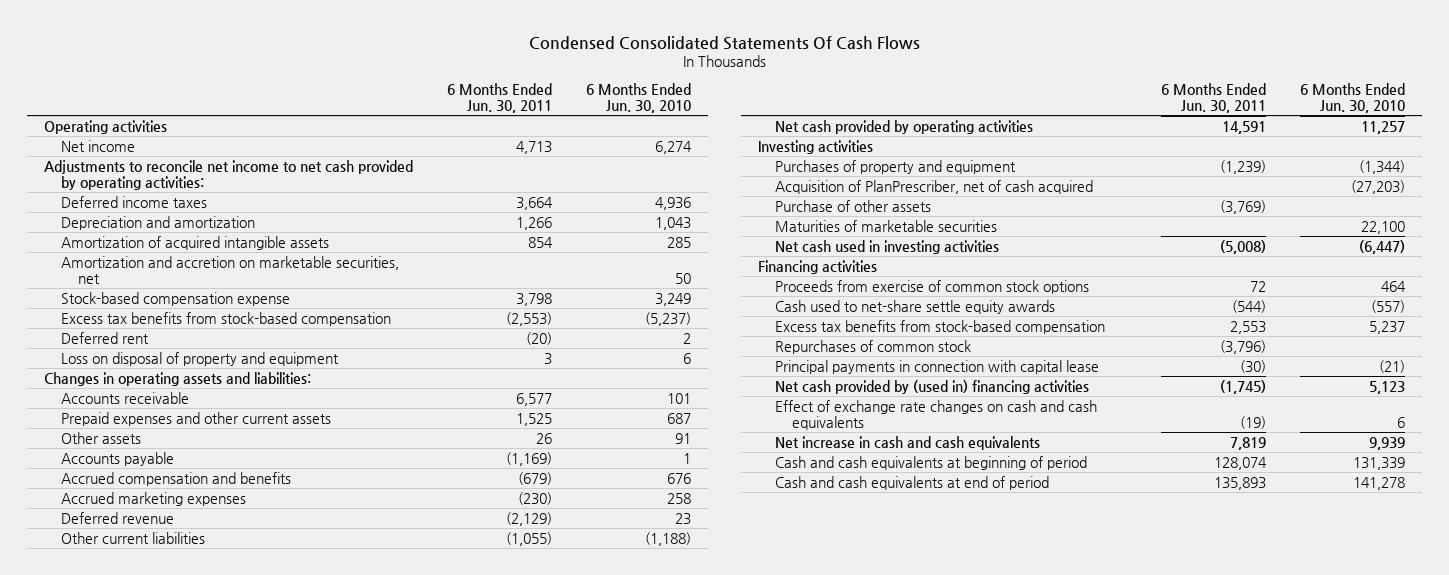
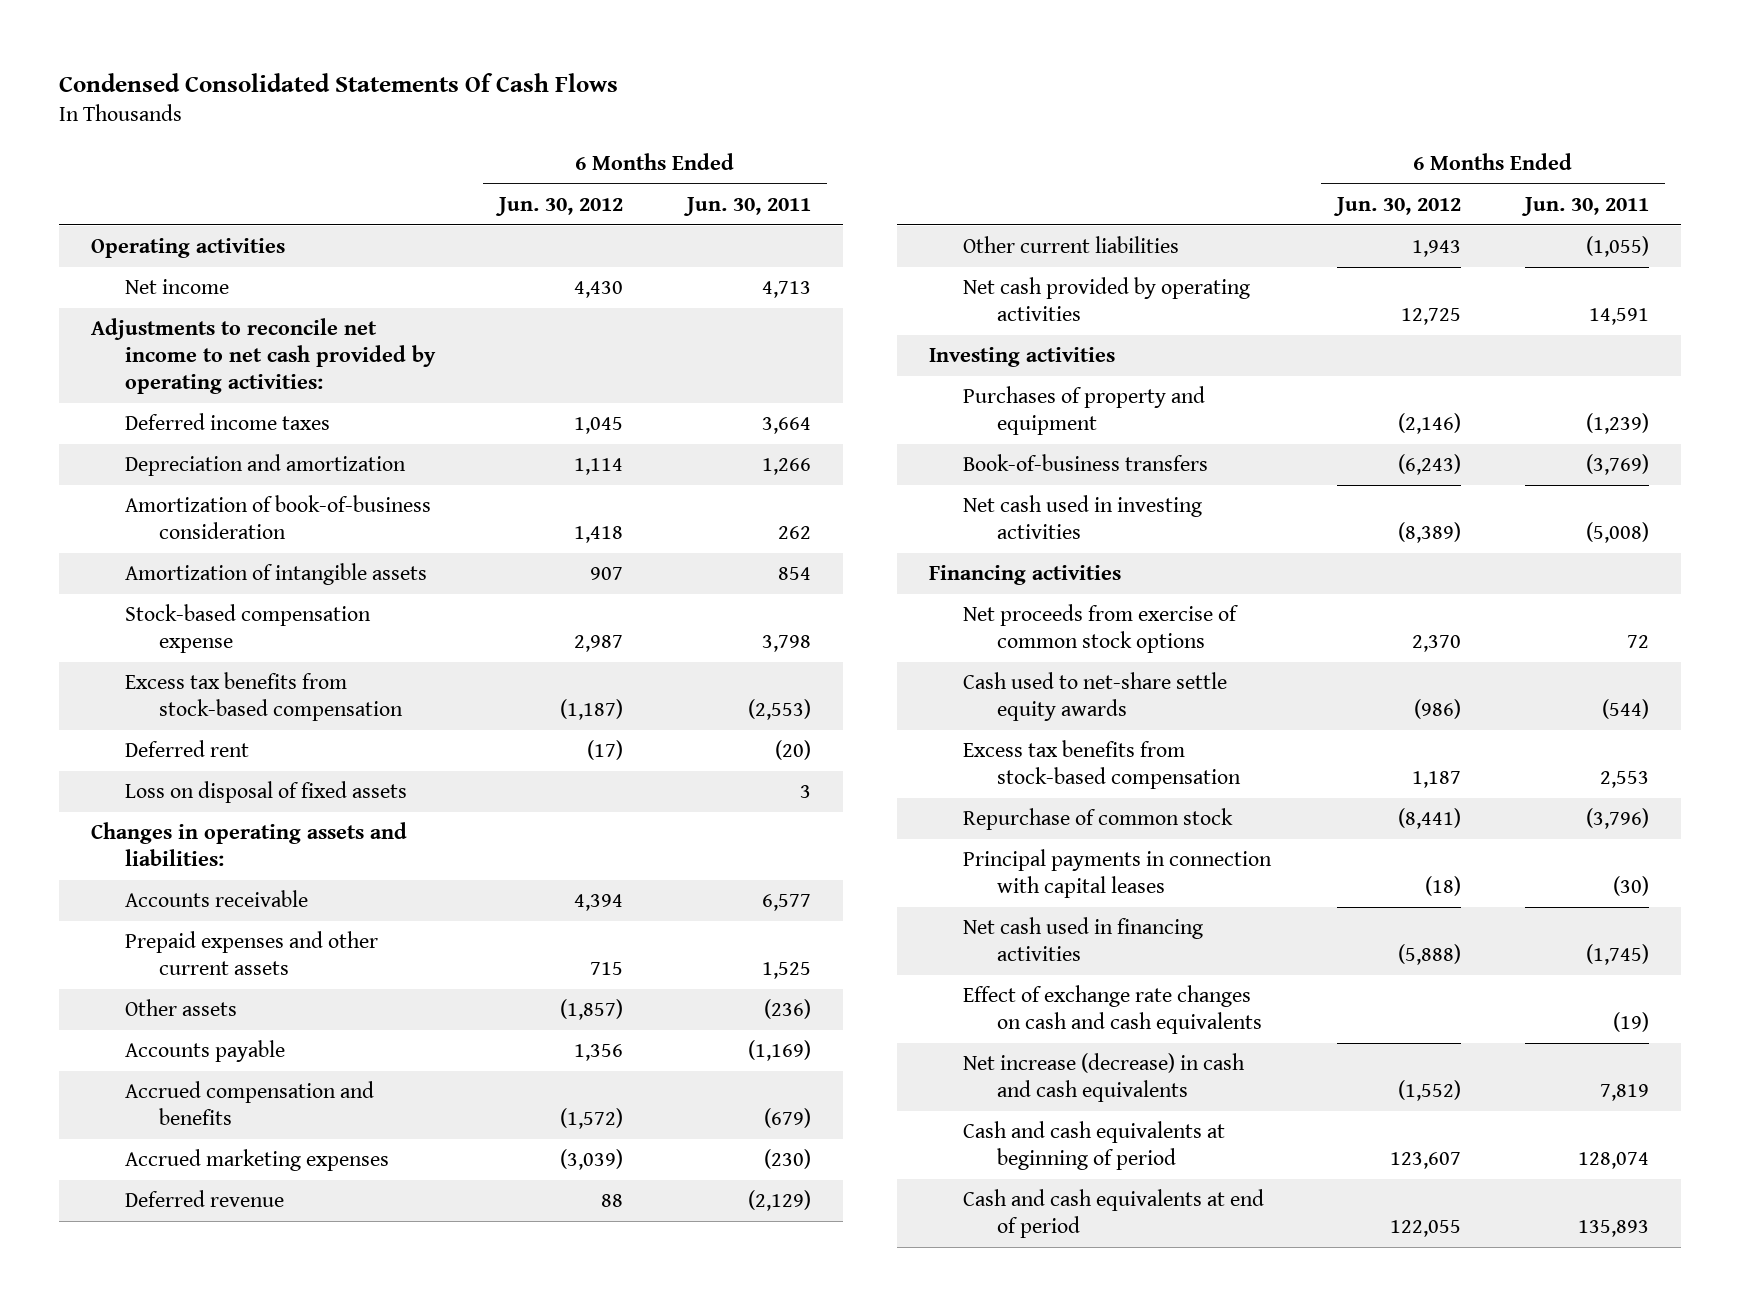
[585,83,691,114] 6 Months Ended Jun. 30, 2010 -> none
none -> [495,196,624,216] Jun. 30, 2012
[61,255,400,284] Amortization and accretion on marketable securities, net -> none
none -> [125,495,432,540] Amortization of book-of-business consideration
[61,235,330,250] Amortization of acquired intangible assets -> [125,563,428,586] Amortization of intangible assets
[61,351,340,366] Loss on disposal of property and equipment -> [125,781,408,804] Loss on disposal of fixed assets
[536,432,553,444] 26 -> [764,999,812,1020] (236)
[775,179,1094,194] Acquisition of PlanPrescriber, net of cash acquired -> none
[775,219,998,232] Maturities of marketable securities -> none
[775,199,932,212] Purchase of other assets -> [963,454,1209,472] Book-of-business transfers
[775,279,1090,294] Proceeds from exercise of common stock options -> [963,604,1240,654] Net proceeds from exercise of common stock options
[775,339,972,354] Repurchases of common stock -> [963,808,1234,831] Repurchase of common stock
[775,359,1100,374] Principal payments in connection with capital lease -> [963,849,1273,899] Principal payments in connection with capital leases
[775,379,1090,394] Net cash provided by (used in) financing activities -> [963,917,1204,962] Net cash used in financing activities
[775,435,1041,450] Net increase in cash and cash equivalents -> [963,1053,1246,1103] Net increase (decrease) in cash and cash equivalents

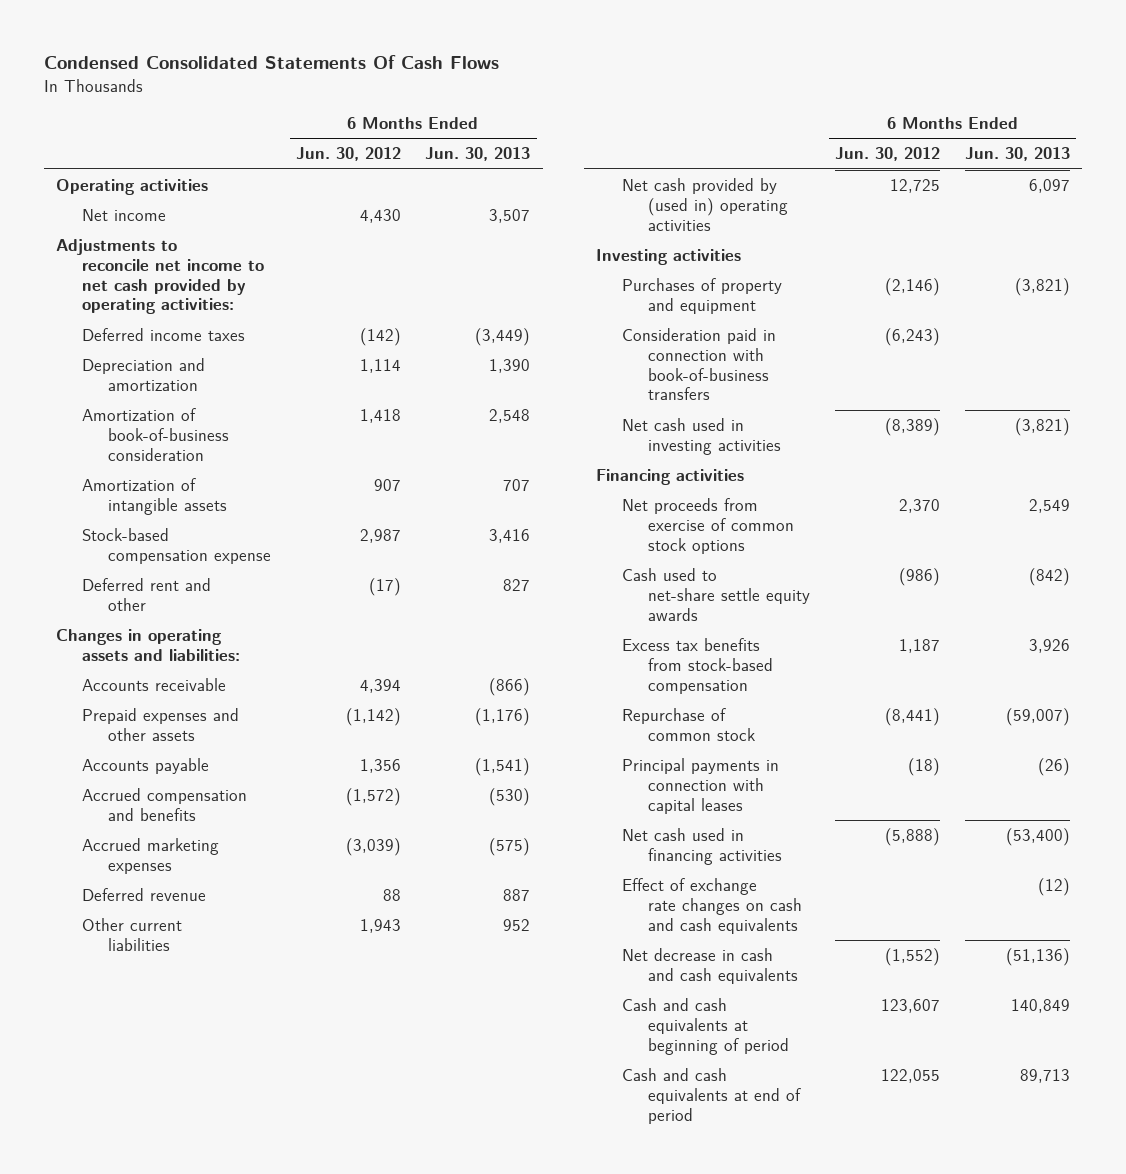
[683,196,812,216] Jun. 30, 2011 -> none
none -> [425,147,531,162] Jun. 30, 2013
[574,417,624,435] 1,045 -> [359,327,401,346] (142)
[125,672,404,722] Excess tax benefits from stock-based compensation -> none
[125,781,408,804] Loss on disposal of fixed assets -> none
[125,740,250,758] Deferred rent -> [82,577,212,611] Deferred rent and other
[125,999,238,1017] Other assets -> none
[125,931,379,976] Prepaid expenses and other current assets -> [82,707,240,741] Prepaid expenses and other assets
[590,962,624,976] 715 -> [345,707,401,726] (1,142)
[963,277,1251,322] Net cash provided by operating activities -> [621,177,788,231] Net cash provided by (used in) operating activities
[963,454,1209,472] Book-of-business transfers -> [621,327,776,401] Consideration paid in connection with book-of-business transfers
[963,1053,1246,1103] Net increase (decrease) in cash and cash equivalents -> [621,947,798,984] Net decrease in cash and cash equivalents

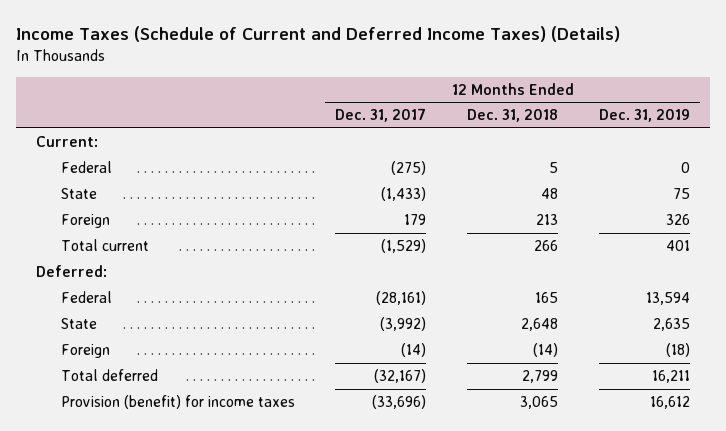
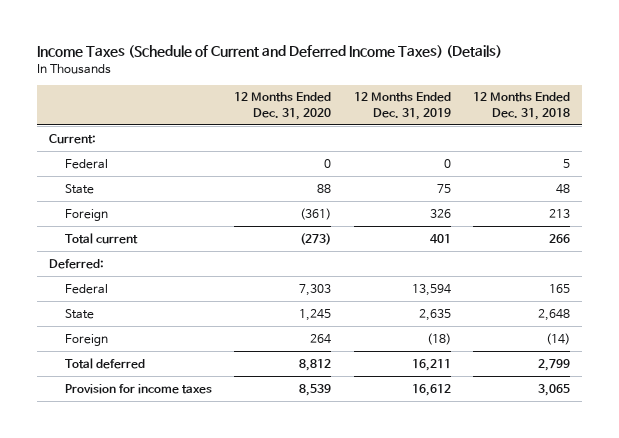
[335,108,427,123] Dec. 31, 2017 -> none
none -> [234,92,332,120] 12 Months Ended Dec. 31, 2020
[60,395,295,410] Provision (benefit) for income taxes -> [64,383,212,394] Provision for income taxes

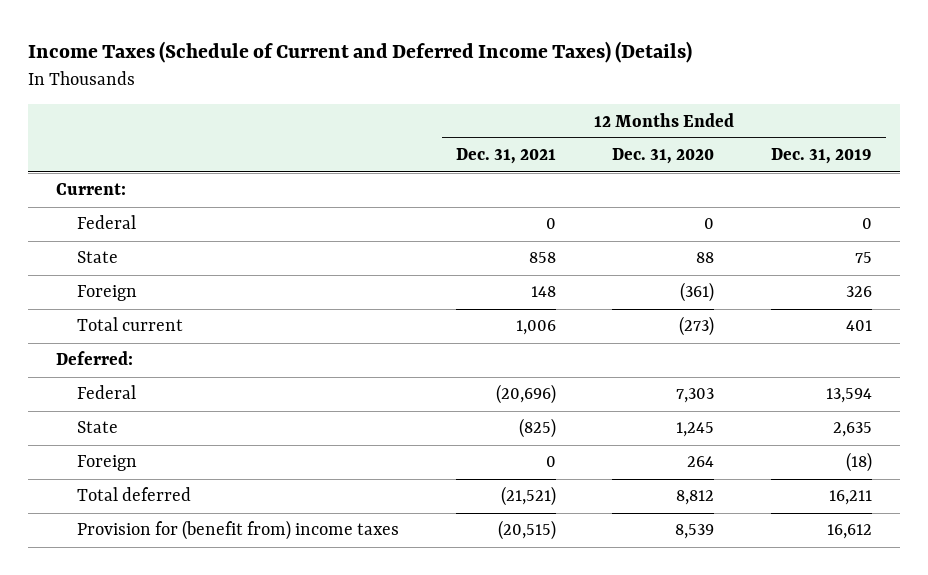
[473,92,571,120] 12 Months Ended Dec. 31, 2018 -> none
none -> [455,148,556,165] Dec. 31, 2021
[64,383,212,394] Provision for income taxes -> [77,520,400,541] Provision for (benefit from) income taxes

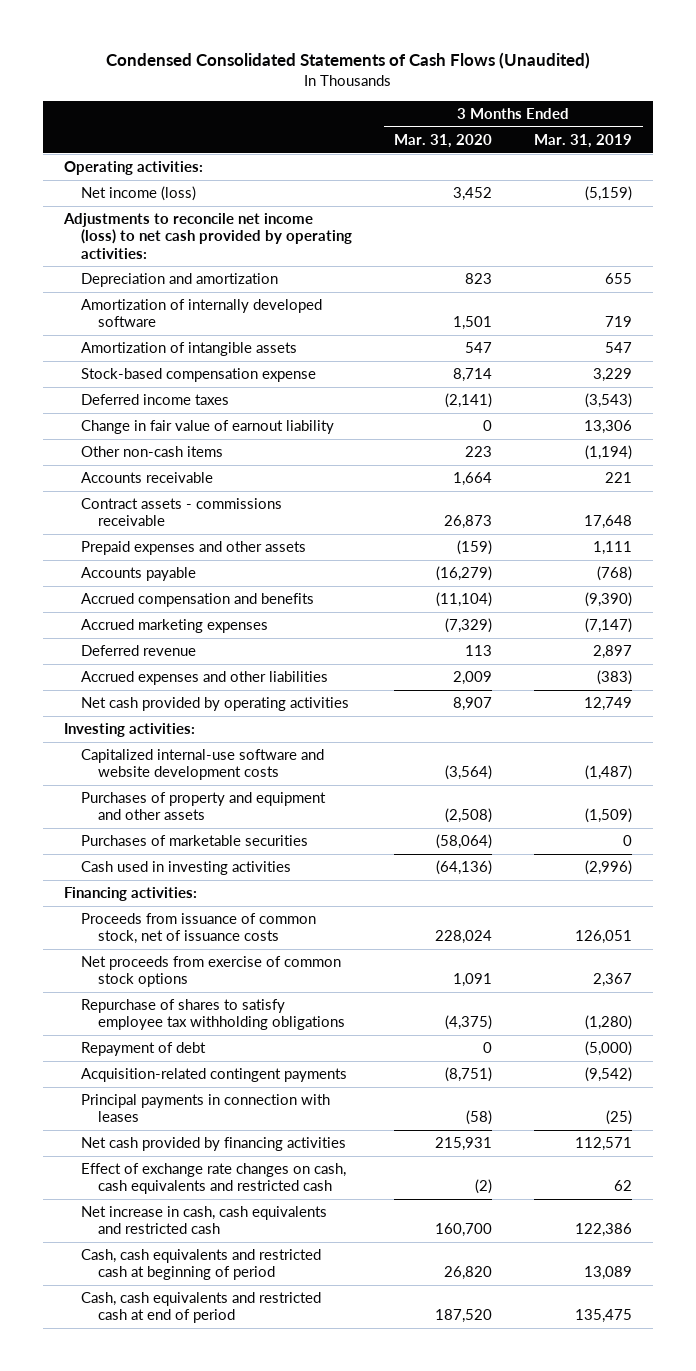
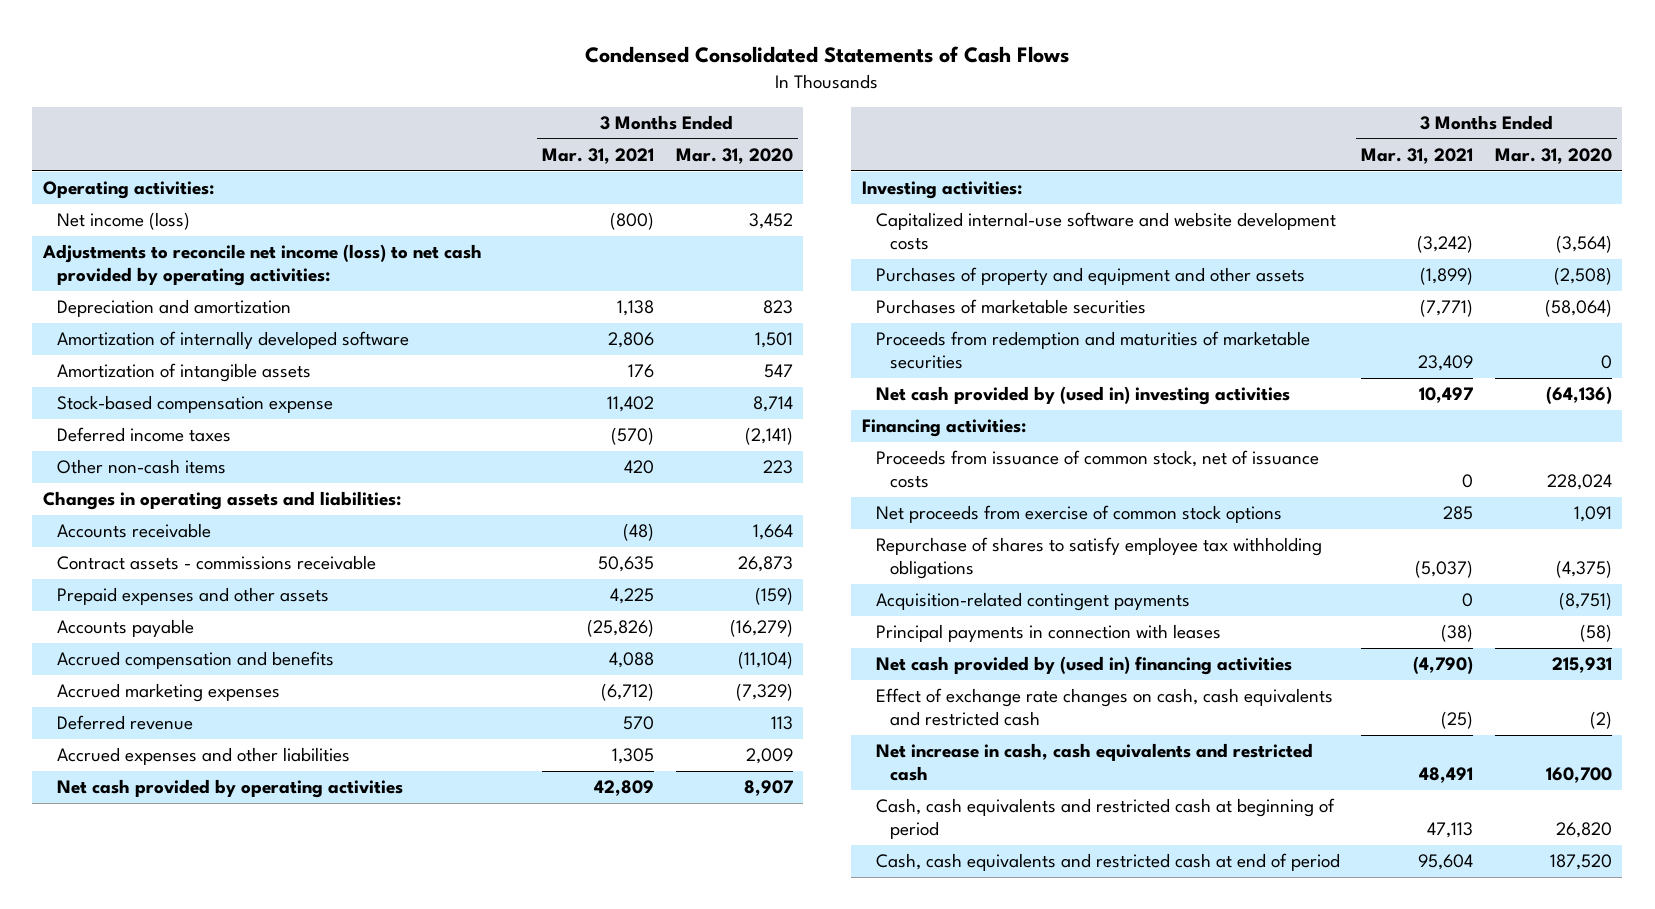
[106,51,591,69] Condensed Consolidated Statements of Cash Flows (Unaudited) -> [585,46,1070,64] Condensed Consolidated Statements of Cash Flows
[534,133,633,148] Mar. 31, 2019 -> none
none -> [542,148,655,165] Mar. 31, 2021
[80,420,334,435] Change in fair value of earnout liability -> none
none -> [42,491,401,511] Changes in operating assets and liabilities:
none -> [876,331,1311,370] Proceeds from redemption and maturities of marketable securities
[80,861,291,876] Cash used in investing activities -> [876,386,1291,406] Net cash provided by (used in) investing activities
[80,1042,206,1057] Repayment of debt -> none
[80,1137,346,1152] Net cash provided by financing activities -> [876,656,1293,676] Net cash provided by (used in) financing activities

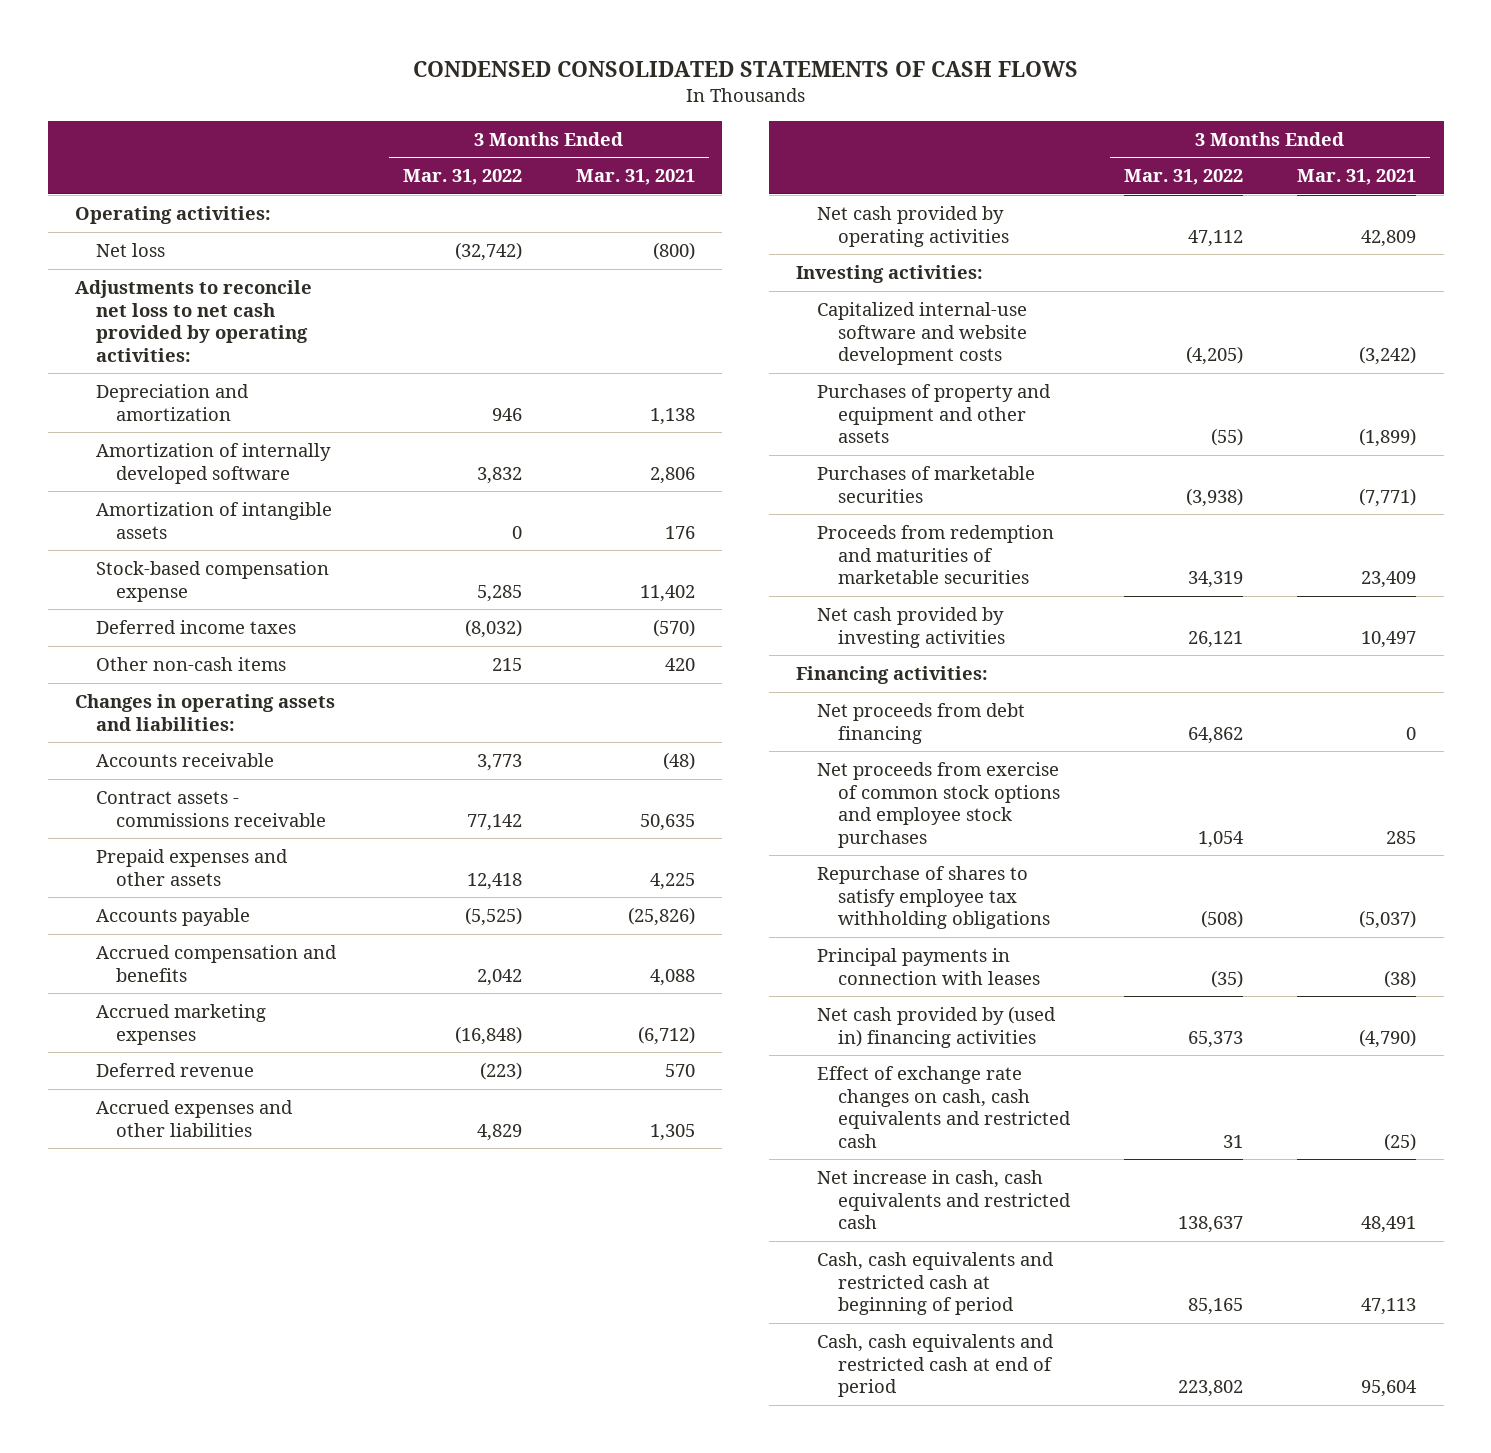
[585,46,1070,64] Condensed Consolidated Statements of Cash Flows -> [412,60,1078,77] CONDENSED CONSOLIDATED STATEMENTS OF CASH FLOWS
[675,148,793,165] Mar. 31, 2020 -> none
none -> [402,169,522,186] Mar. 31, 2022
[56,212,190,231] Net income (loss) -> [95,243,165,258] Net loss
[41,244,482,287] Adjustments to reconcile net income (loss) to net cash provided by operating activities: -> [74,280,312,362] Adjustments to reconcile net loss to net cash provided by operating activities:
[876,386,1291,406] Net cash provided by (used in) investing activities -> [816,607,1005,648] Net cash provided by investing activities
[876,450,1320,489] Proceeds from issuance of common stock, net of issuance costs -> none
none -> [816,703,1025,744] Net proceeds from debt financing
[876,505,1283,524] Net proceeds from exercise of common stock options -> [816,762,1060,848] Net proceeds from exercise of common stock options and employee stock purchases
[876,592,1191,612] Acquisition-related contingent payments -> none

